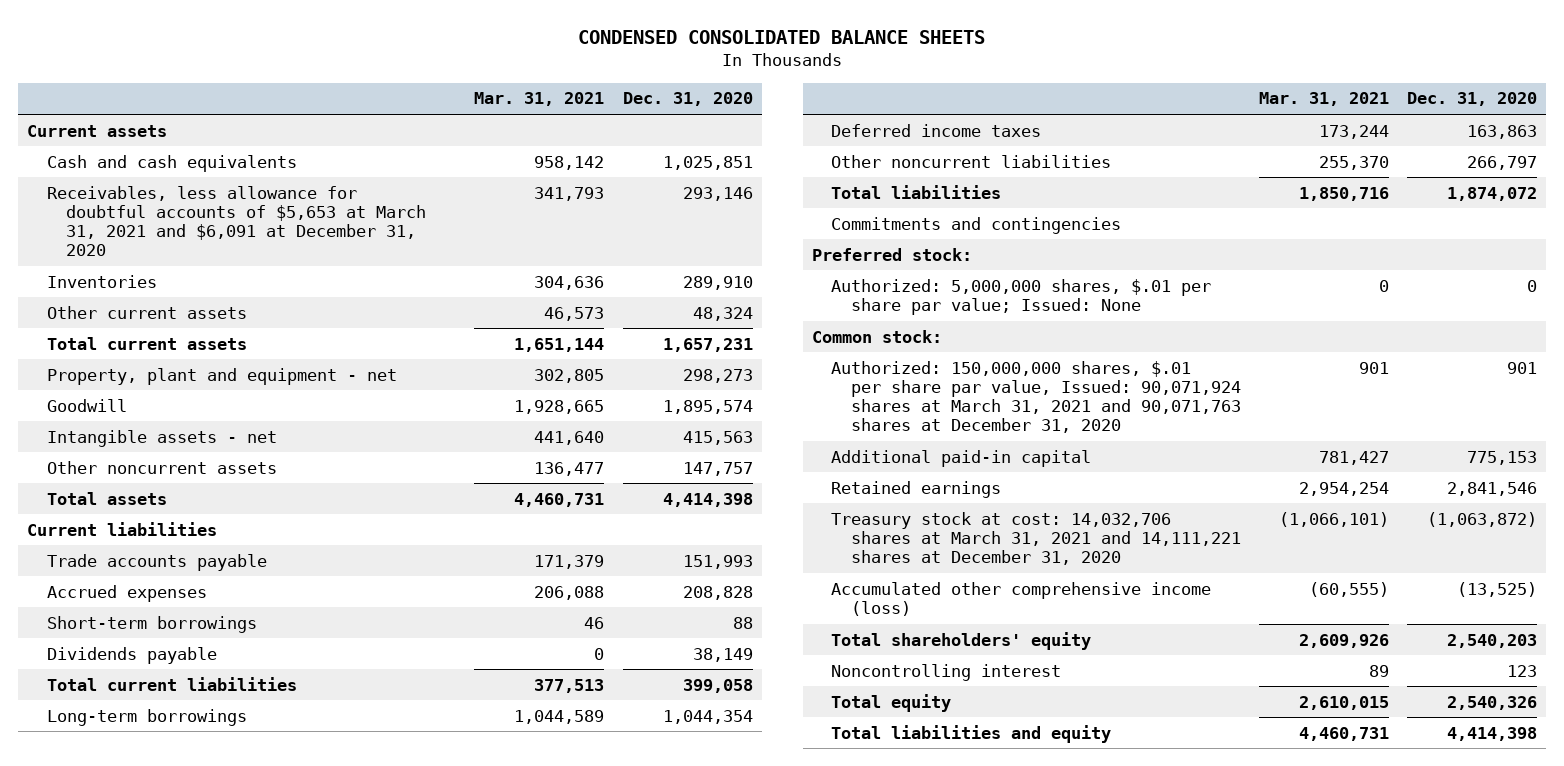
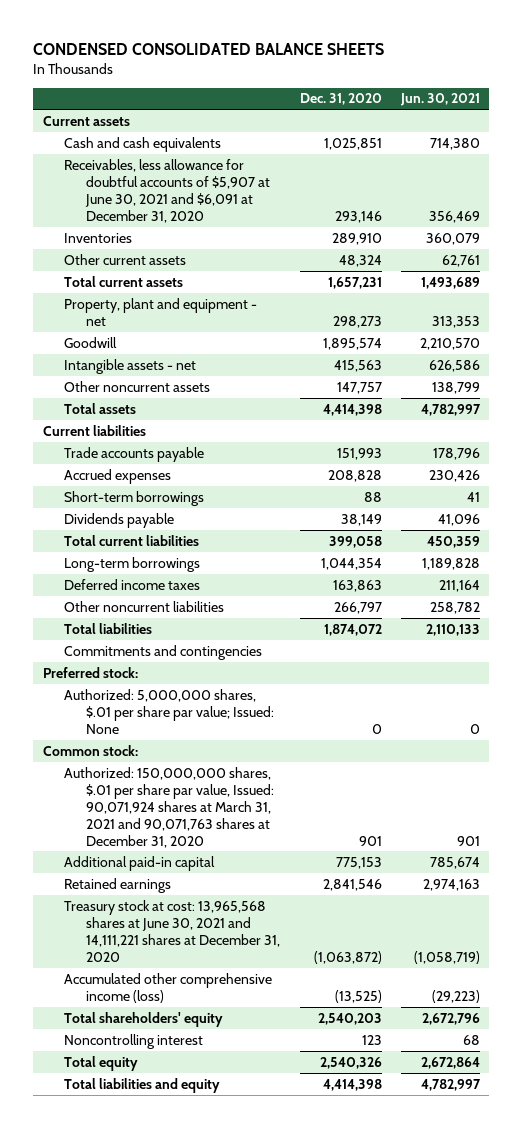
[474,92,605,107] Mar. 31, 2021 -> none
none -> [399,93,480,107] Jun. 30, 2021
[46,185,427,257] Receivables, less allowance for doubtful accounts of $5,653 at March 31, 2021 and $6,091 at December 31, 2020 -> [64,158,271,223] Receivables, less allowance for doubtful accounts of $5,907 at June 30, 2021 and $6,091 at December 31, 2020
[831,511,1241,566] Treasury stock at cost: 14,032,706 shares at March 31, 2021 and 14,111,221 shares at December 31, 2020 -> [64,899,281,962] Treasury stock at cost: 13,965,568 shares at June 30, 2021 and 14,111,221 shares at December 31, 2020

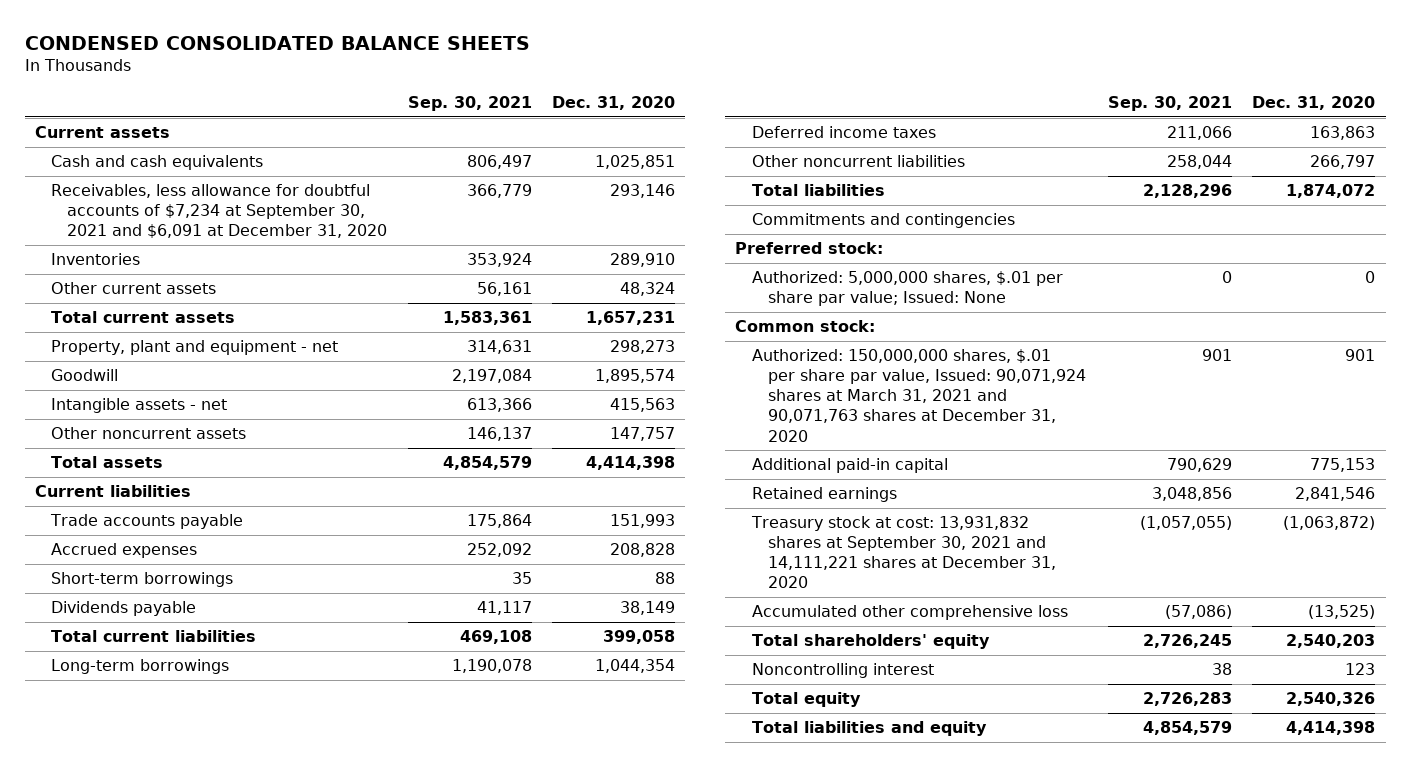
[399,93,480,107] Jun. 30, 2021 -> none
none -> [407,95,532,111] Sep. 30, 2021
[64,158,271,223] Receivables, less allowance for doubtful accounts of $5,907 at June 30, 2021 and $6,091 at December 31, 2020 -> [50,184,388,239] Receivables, less allowance for doubtful accounts of $7,234 at September 30, 2021 and $6,091 at December 31, 2020
[64,899,281,962] Treasury stock at cost: 13,965,568 shares at June 30, 2021 and 14,111,221 shares at December 31, 2020 -> [750,516,1056,589] Treasury stock at cost: 13,931,832 shares at September 30, 2021 and 14,111,221 shares at December 31, 2020
[64,972,273,1003] Accumulated other comprehensive income (loss) -> [751,605,1068,621] Accumulated other comprehensive loss

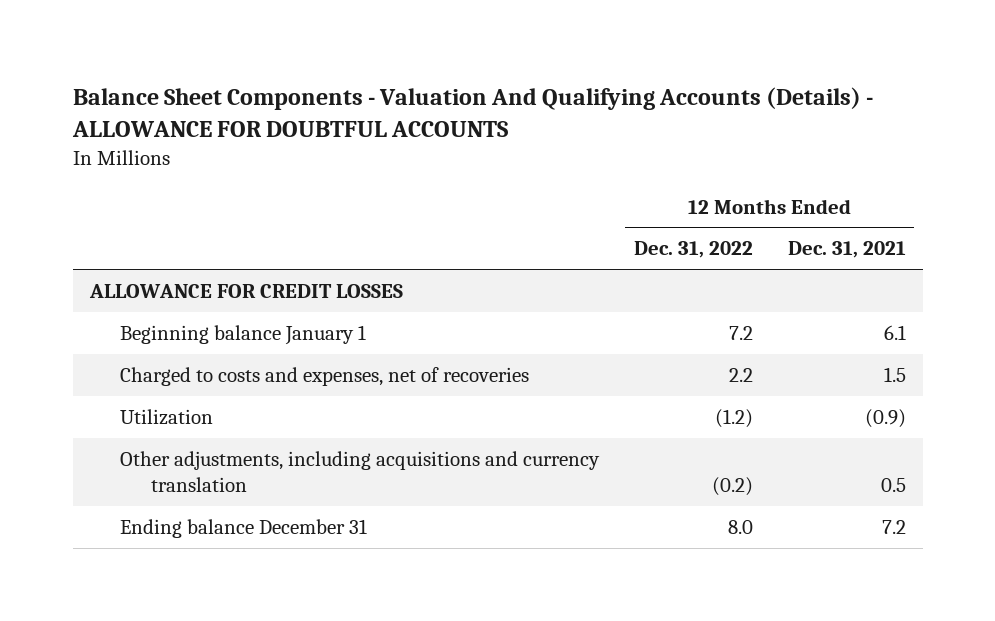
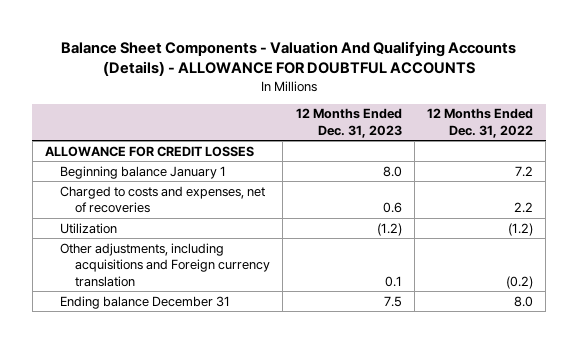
[787,241,906,259] Dec. 31, 2021 -> none
none -> [295,108,402,138] 12 Months Ended Dec. 31, 2023
[120,450,601,492] Other adjustments, including acquisitions and currency translation -> [60,242,270,287] Other adjustments, including acquisitions and Foreign currency translation

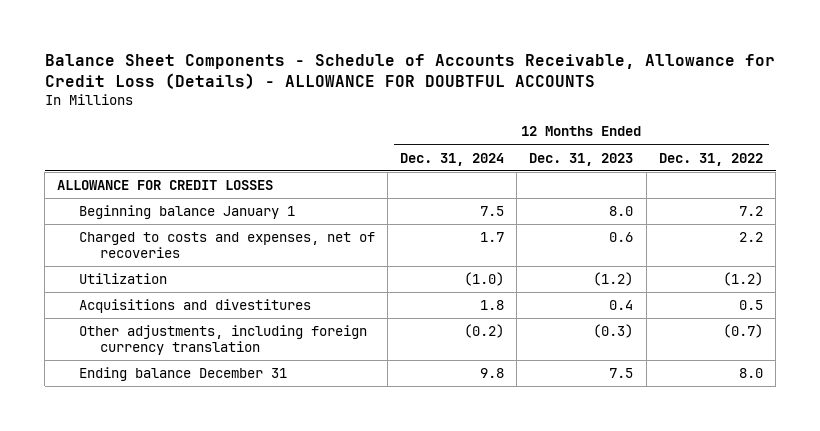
[61,40,517,76] Balance Sheet Components - Valuation And Qualifying Accounts (Details) - ALLOWANCE FOR DOUBTFUL ACCOUNTS -> [44,53,775,89] Balance Sheet Components - Schedule of Accounts Receivable, Allowance for Credit Loss (Details) - ALLOWANCE FOR DOUBTFUL ACCOUNTS
none -> [399,152,504,166] Dec. 31, 2024
none -> [78,298,311,313] Acquisitions and divestitures
[60,242,270,287] Other adjustments, including acquisitions and Foreign currency translation -> [78,324,367,355] Other adjustments, including foreign currency translation
[384,275,402,287] 0.1 -> [593,323,634,338] (0.3)
[506,275,534,289] (0.2) -> [722,323,763,338] (0.7)

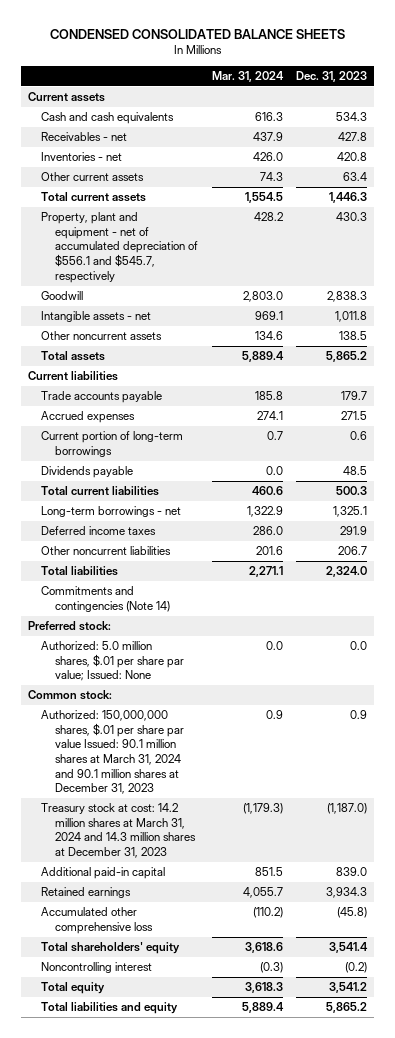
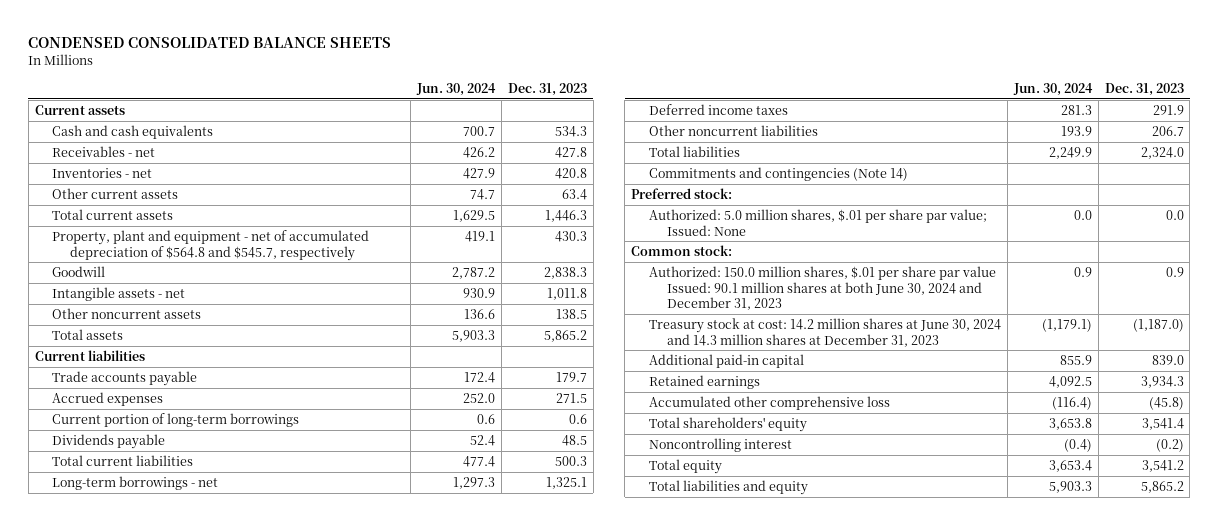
[211,70,284,82] Mar. 31, 2024 -> none
none -> [416,82,497,96] Jun. 30, 2024
[41,212,198,283] Property, plant and equipment - net of accumulated depreciation of $556.1 and $545.7, respectively -> [52,230,370,261] Property, plant and equipment - net of accumulated depreciation of $564.8 and $545.7, respectively
[41,710,184,795] Authorized: 150,000,000 shares, $.01 per share par value Issued: 90.1 million shares at March 31, 2024 and 90.1 million shares at December 31, 2023 -> [649,266,997,310] Authorized: 150.0 million shares, $.01 per share par value Issued: 90.1 million shares at both June 30, 2024 and December 31, 2023
[41,803,196,859] Treasury stock at cost: 14.2 million shares at March 31, 2024 and 14.3 million shares at December 31, 2023 -> [649,318,1002,347] Treasury stock at cost: 14.2 million shares at June 30, 2024 and 14.3 million shares at December 31, 2023

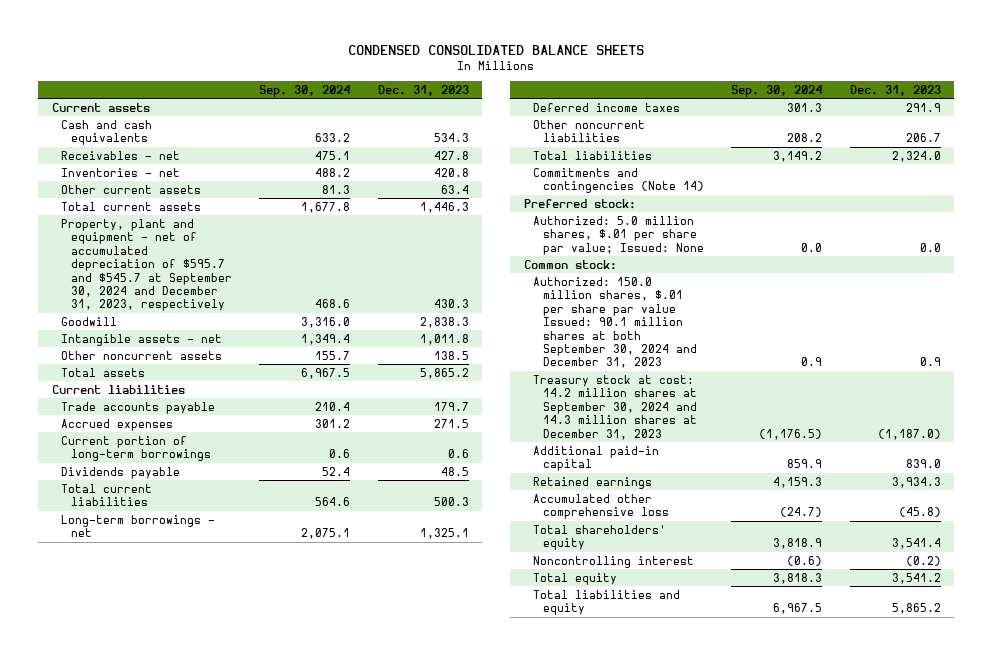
[416,82,497,96] Jun. 30, 2024 -> none
none -> [259,84,351,97] Sep. 30, 2024
[52,230,370,261] Property, plant and equipment - net of accumulated depreciation of $564.8 and $545.7, respectively -> [61,218,232,312] Property, plant and equipment - net of accumulated depreciation of $595.7 and $545.7 at September 30, 2024 and December 31, 2023, respectively
[649,266,997,310] Authorized: 150.0 million shares, $.01 per share par value Issued: 90.1 million shares at both June 30, 2024 and December 31, 2023 -> [533,276,697,369] Authorized: 150.0 million shares, $.01 per share par value Issued: 90.1 million shares at both September 30, 2024 and December 31, 2023
[649,318,1002,347] Treasury stock at cost: 14.2 million shares at June 30, 2024 and 14.3 million shares at December 31, 2023 -> [533,374,697,440] Treasury stock at cost: 14.2 million shares at September 30, 2024 and 14.3 million shares at December 31, 2023

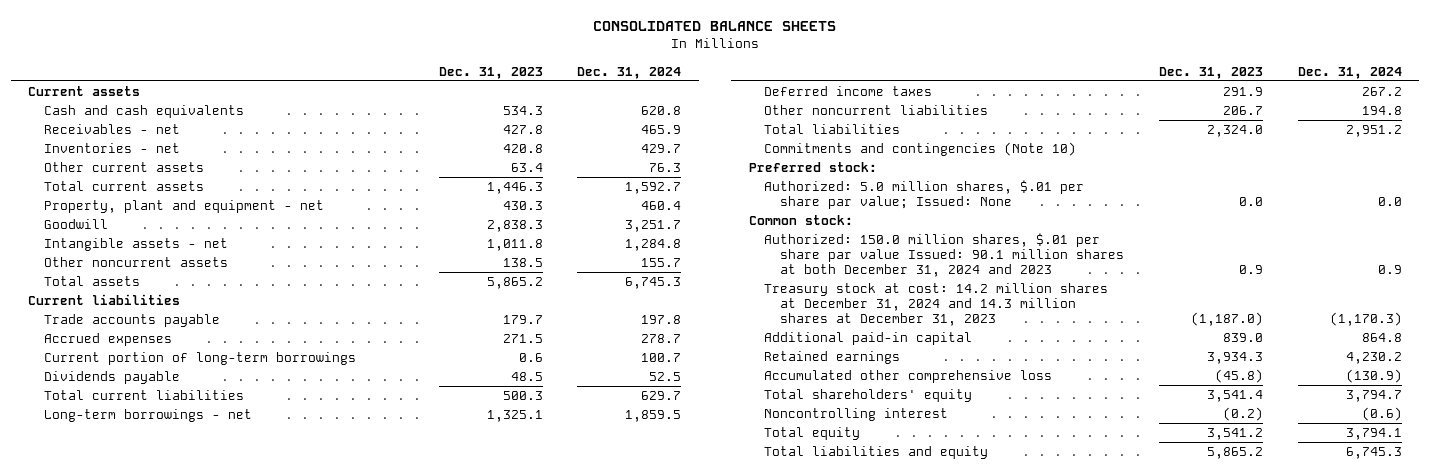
[348,45,645,56] CONDENSED CONSOLIDATED BALANCE SHEETS -> [592,20,836,31] CONSOLIDATED BALANCE SHEETS
[259,84,351,97] Sep. 30, 2024 -> none
none -> [577,66,682,79] Dec. 31, 2024
[61,218,232,312] Property, plant and equipment - net of accumulated depreciation of $595.7 and $545.7 at September 30, 2024 and December 31, 2023, respectively -> [44,200,325,214] Property, plant and equipment - net
[533,167,704,194] Commitments and contingencies (Note 14) -> [764,142,1077,157] Commitments and contingencies (Note 10)
[533,276,697,369] Authorized: 150.0 million shares, $.01 per share par value Issued: 90.1 million shares at both September 30, 2024 and December 31, 2023 -> [764,233,1125,278] Authorized: 150.0 million shares, $.01 per share par value Issued: 90.1 million shares at both December 31, 2024 and 2023
[533,374,697,440] Treasury stock at cost: 14.2 million shares at September 30, 2024 and 14.3 million shares at December 31, 2023 -> [764,283,1109,327] Treasury stock at cost: 14.2 million shares at December 31, 2024 and 14.3 million shares at December 31, 2023

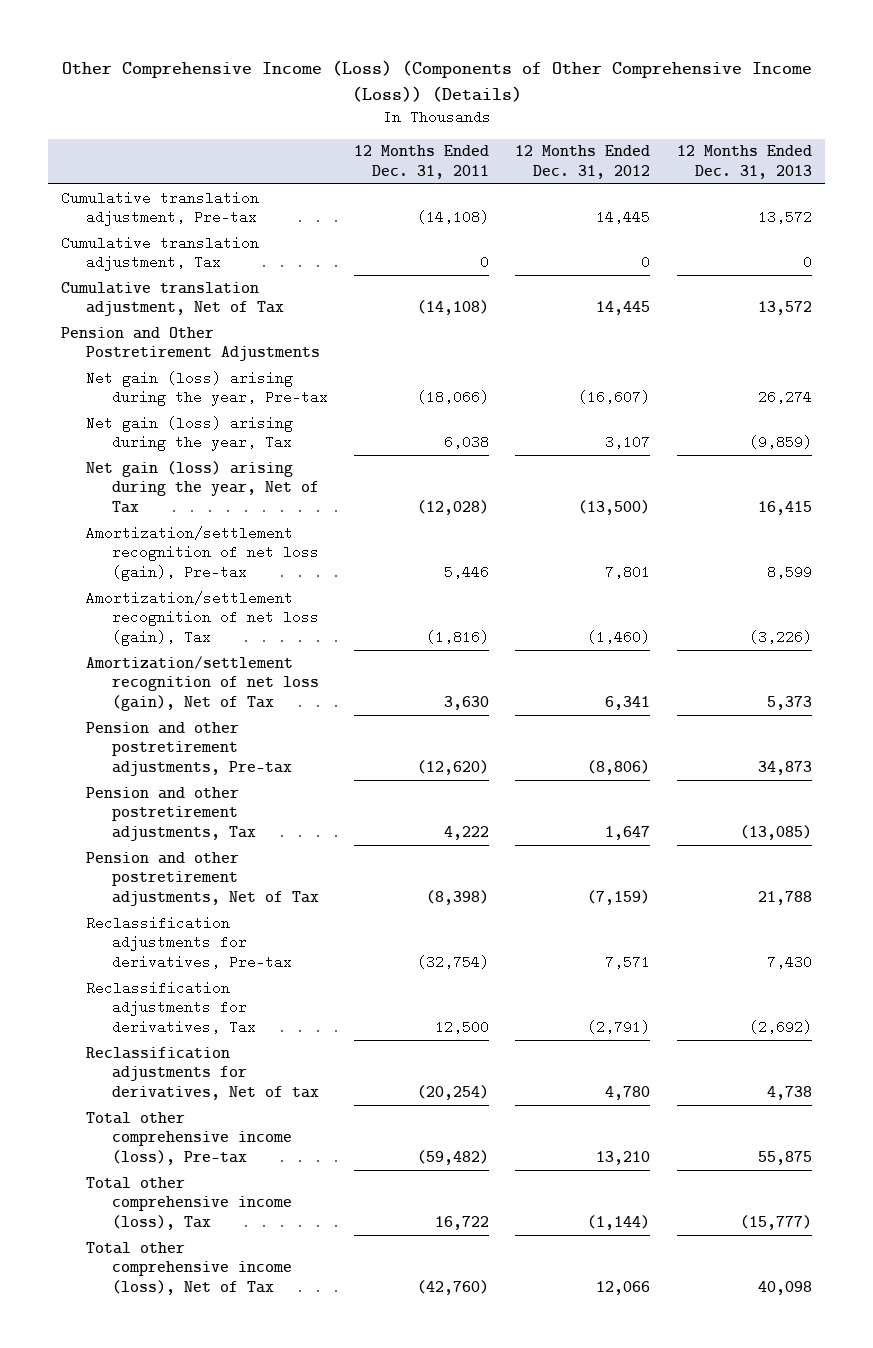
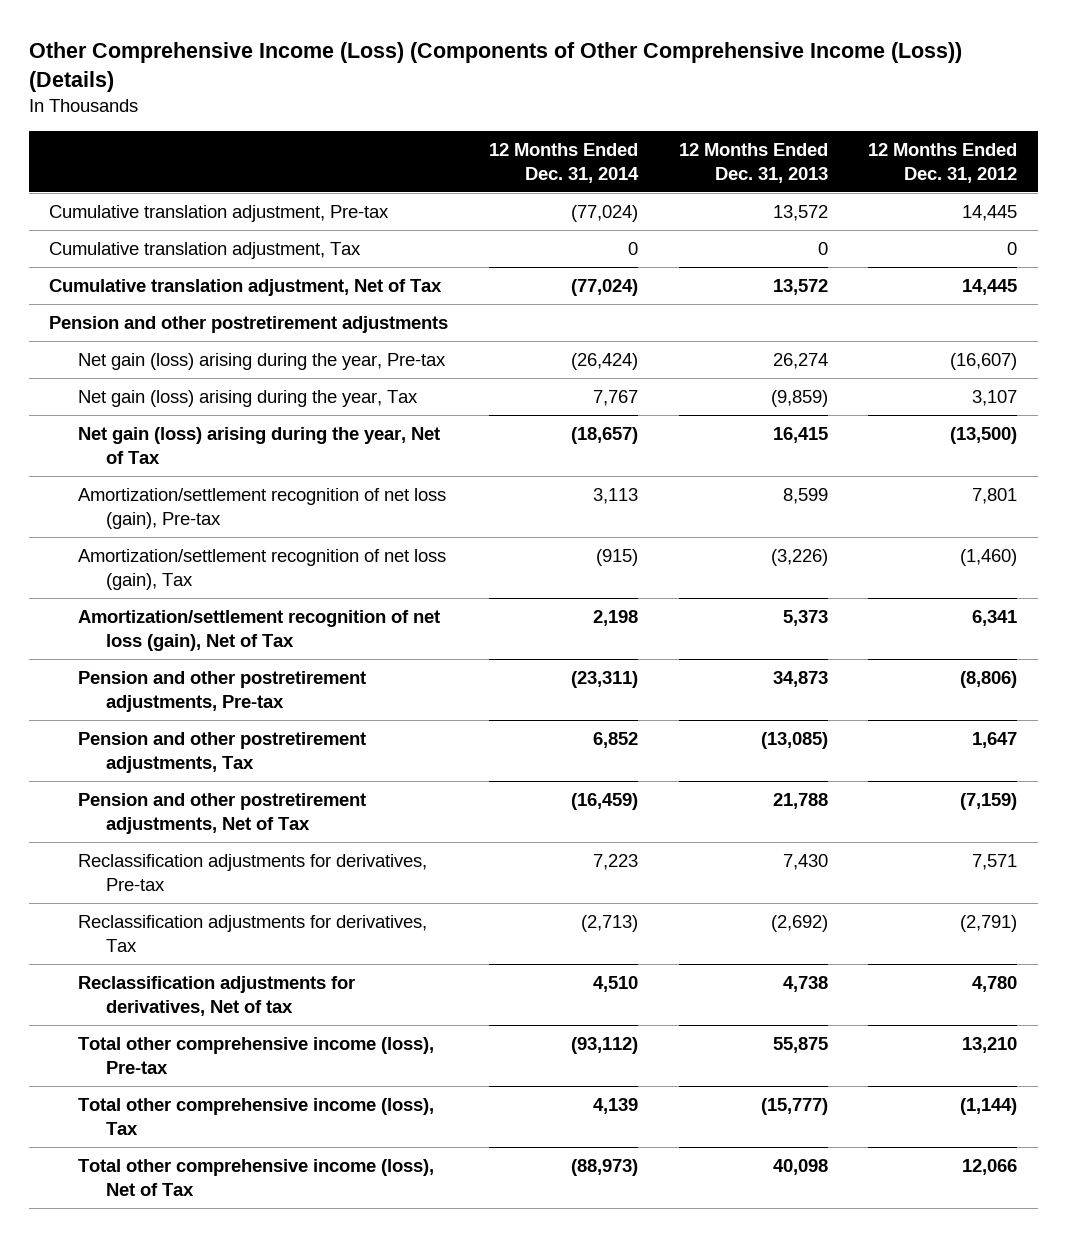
[353,145,489,180] 12 Months Ended Dec. 31, 2011 -> none
none -> [489,142,640,183] 12 Months Ended Dec. 31, 2014
[61,326,321,362] Pension and Other Postretirement Adjustments -> [49,315,449,333] Pension and other postretirement adjustments

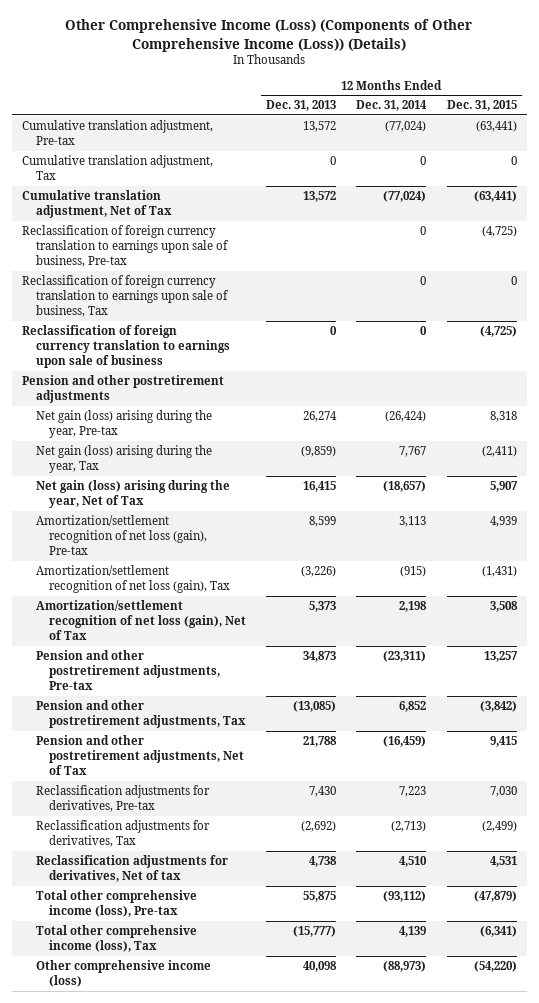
[868,142,1018,183] 12 Months Ended Dec. 31, 2012 -> none
none -> [446,100,517,112] Dec. 31, 2015
none -> [22,224,229,268] Reclassification of foreign currency translation to earnings upon sale of business, Pre-tax
none -> [22,274,229,318] Reclassification of foreign currency translation to earnings upon sale of business, Tax
none -> [22,324,230,369] Reclassification of foreign currency translation to earnings upon sale of business
[77,1158,434,1196] Total other comprehensive income (loss), Net of Tax -> [35,959,211,988] Other comprehensive income (loss)

